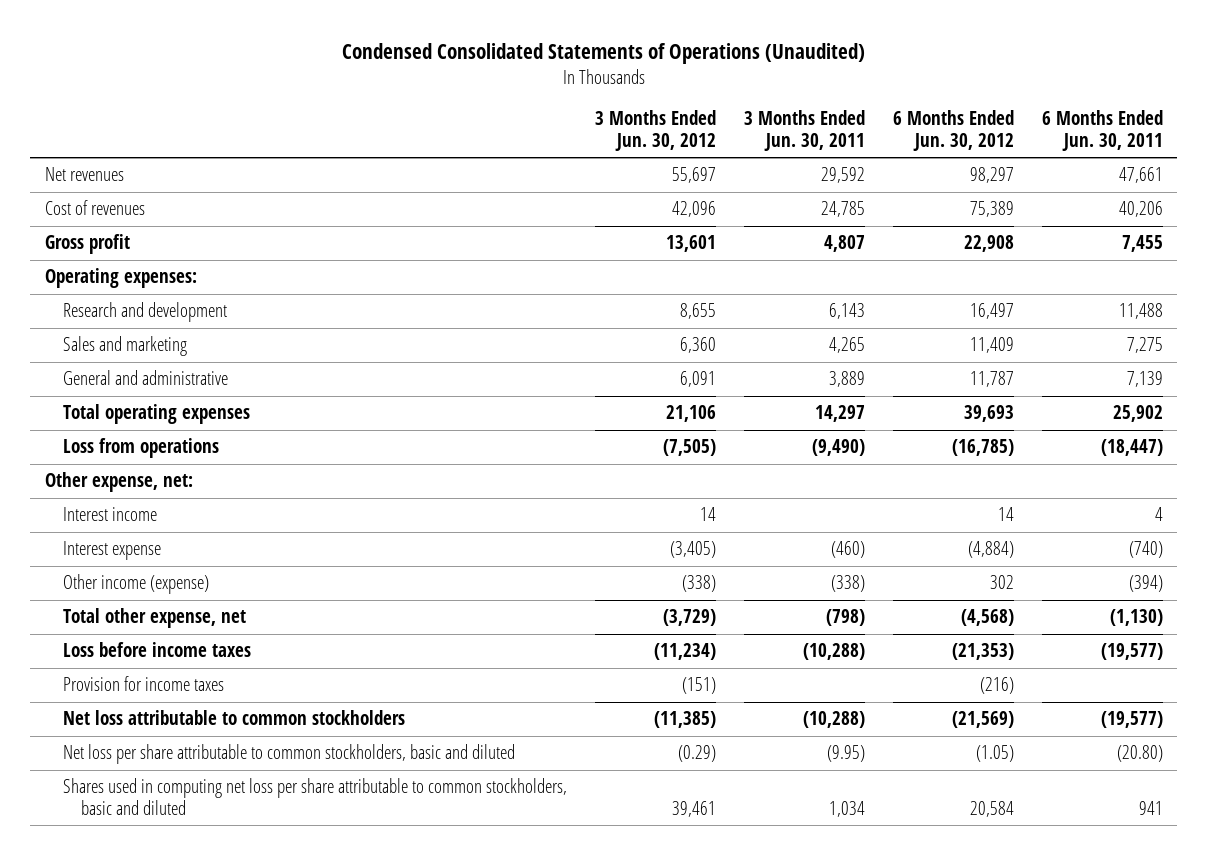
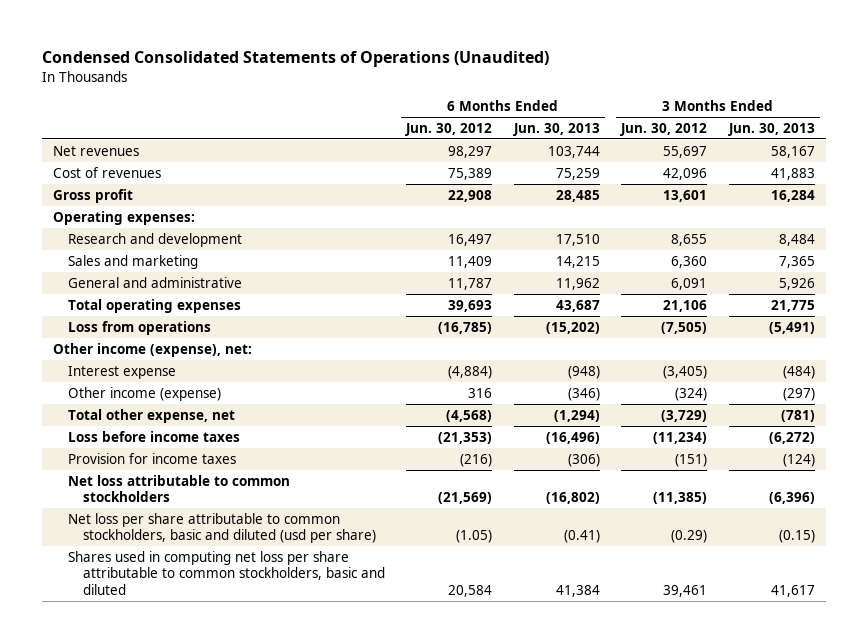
[744,110,866,151] 3 Months Ended Jun. 30, 2011 -> none
[1042,110,1164,151] 6 Months Ended Jun. 30, 2011 -> none
none -> [512,122,600,136] Jun. 30, 2013
none -> [727,122,815,136] Jun. 30, 2013
[62,507,157,522] Interest income -> none
[44,472,193,493] Other expense, net: -> [52,342,252,357] Other income (expense), net:
[681,575,716,593] (338) -> [675,387,708,401] (324)
[990,575,1015,590] 302 -> [468,387,493,398] 316
[62,744,515,765] Net loss per share attributable to common stockholders, basic and diluted -> [67,512,376,544] Net loss per share attributable to common stockholders, basic and diluted (usd per share)

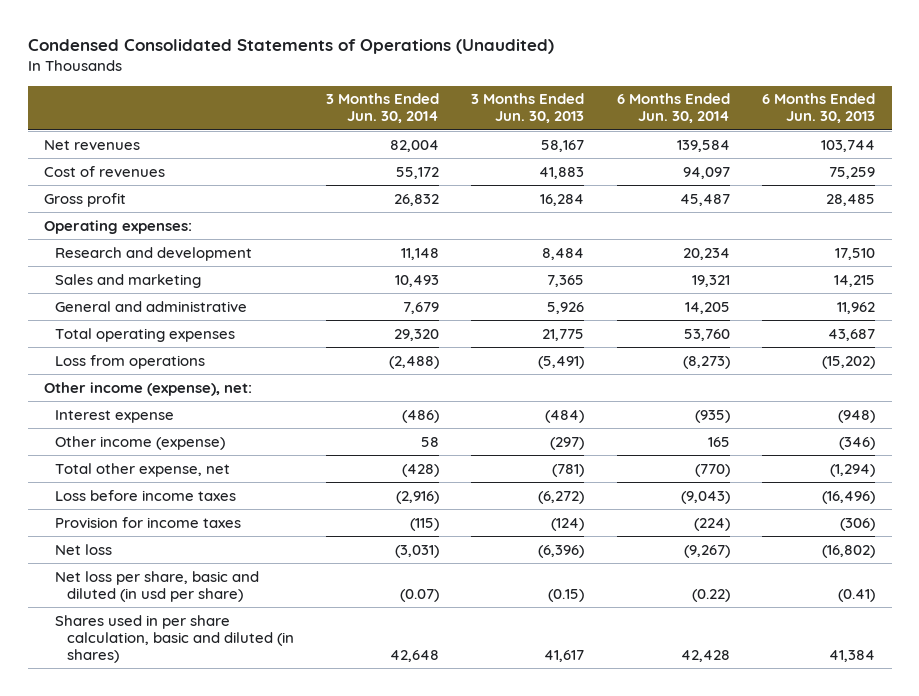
[405,122,493,136] Jun. 30, 2012 -> none
[620,122,708,136] Jun. 30, 2012 -> none
none -> [326,93,440,124] 3 Months Ended Jun. 30, 2014
none -> [616,93,730,124] 6 Months Ended Jun. 30, 2014
[67,474,290,503] Net loss attributable to common stockholders -> [55,543,113,555] Net loss
[67,512,376,544] Net loss per share attributable to common stockholders, basic and diluted (usd per share) -> [55,570,260,602] Net loss per share, basic and diluted (in usd per share)
[67,550,385,596] Shares used in computing net loss per share attributable to common stockholders, basic and diluted -> [55,614,294,663] Shares used in per share calculation, basic and diluted (in shares)

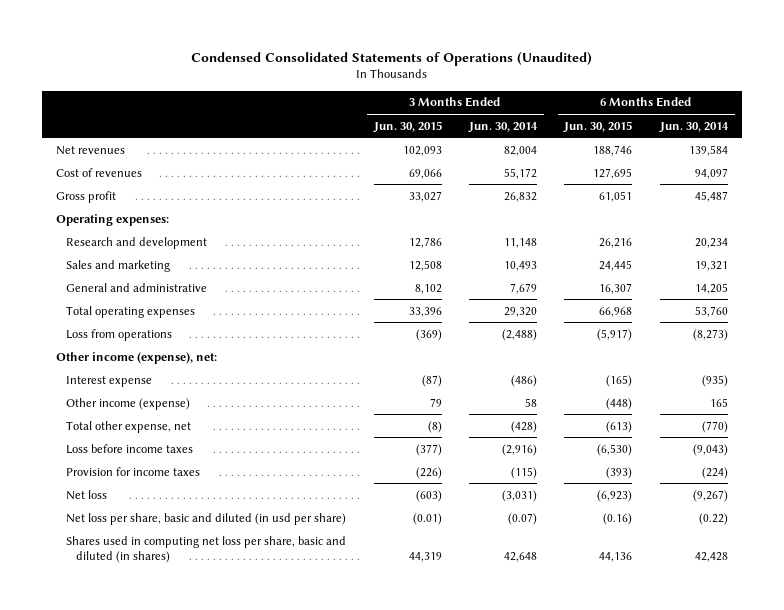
[471,93,585,124] 3 Months Ended Jun. 30, 2013 -> none
[762,93,876,124] 6 Months Ended Jun. 30, 2013 -> none
none -> [372,120,442,133] Jun. 30, 2015
none -> [563,120,633,133] Jun. 30, 2015
[55,614,294,663] Shares used in per share calculation, basic and diluted (in shares) -> [66,535,347,564] Shares used in computing net loss per share, basic and diluted (in shares)

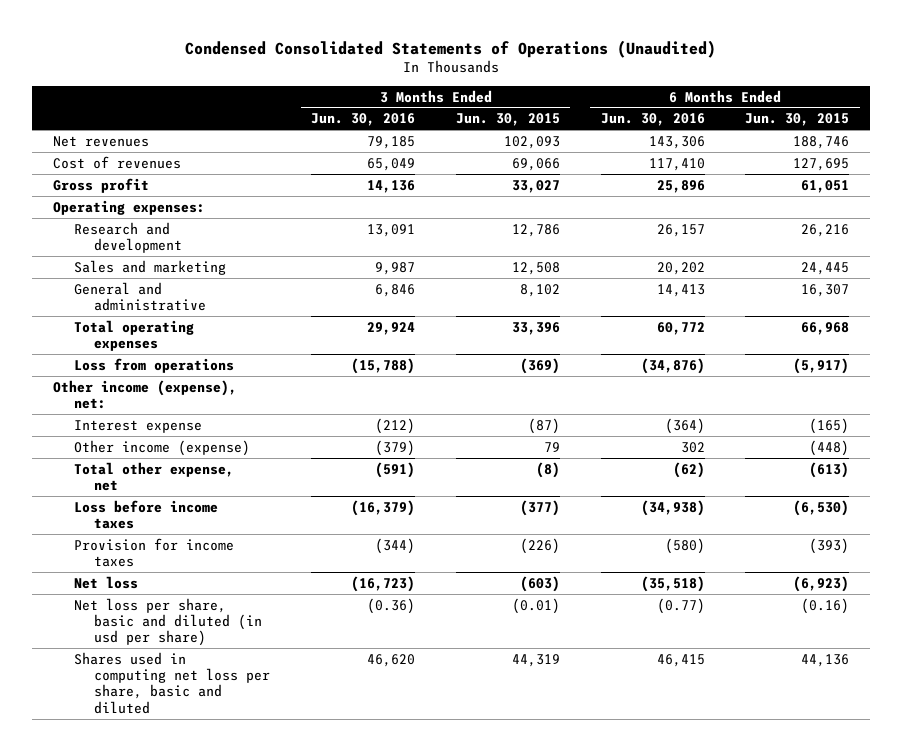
[468,121,539,133] Jun. 30, 2014 -> none
[658,121,729,133] Jun. 30, 2014 -> none
none -> [311,113,416,127] Jun. 30, 2016
none -> [600,113,705,127] Jun. 30, 2016
[66,535,347,564] Shares used in computing net loss per share, basic and diluted (in shares) -> [73,651,271,714] Shares used in computing net loss per share, basic and diluted

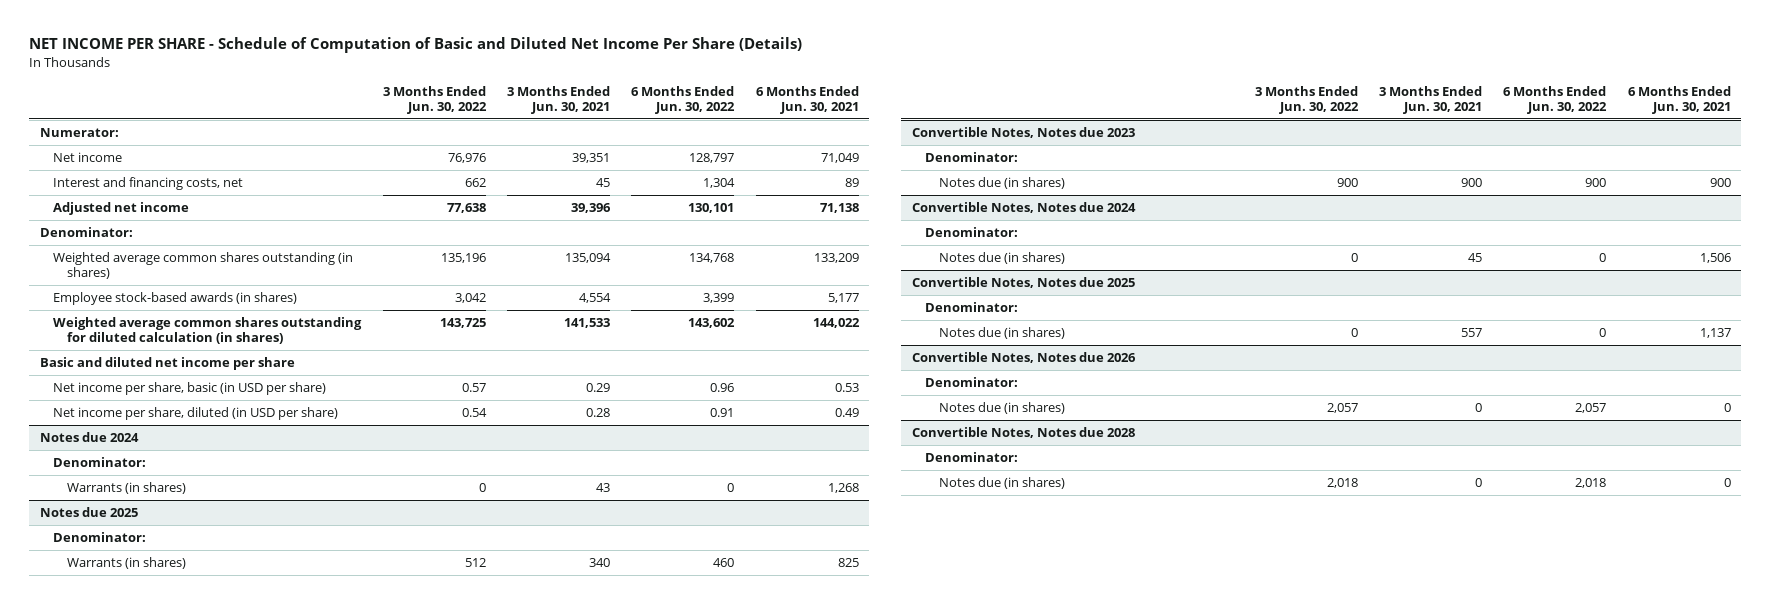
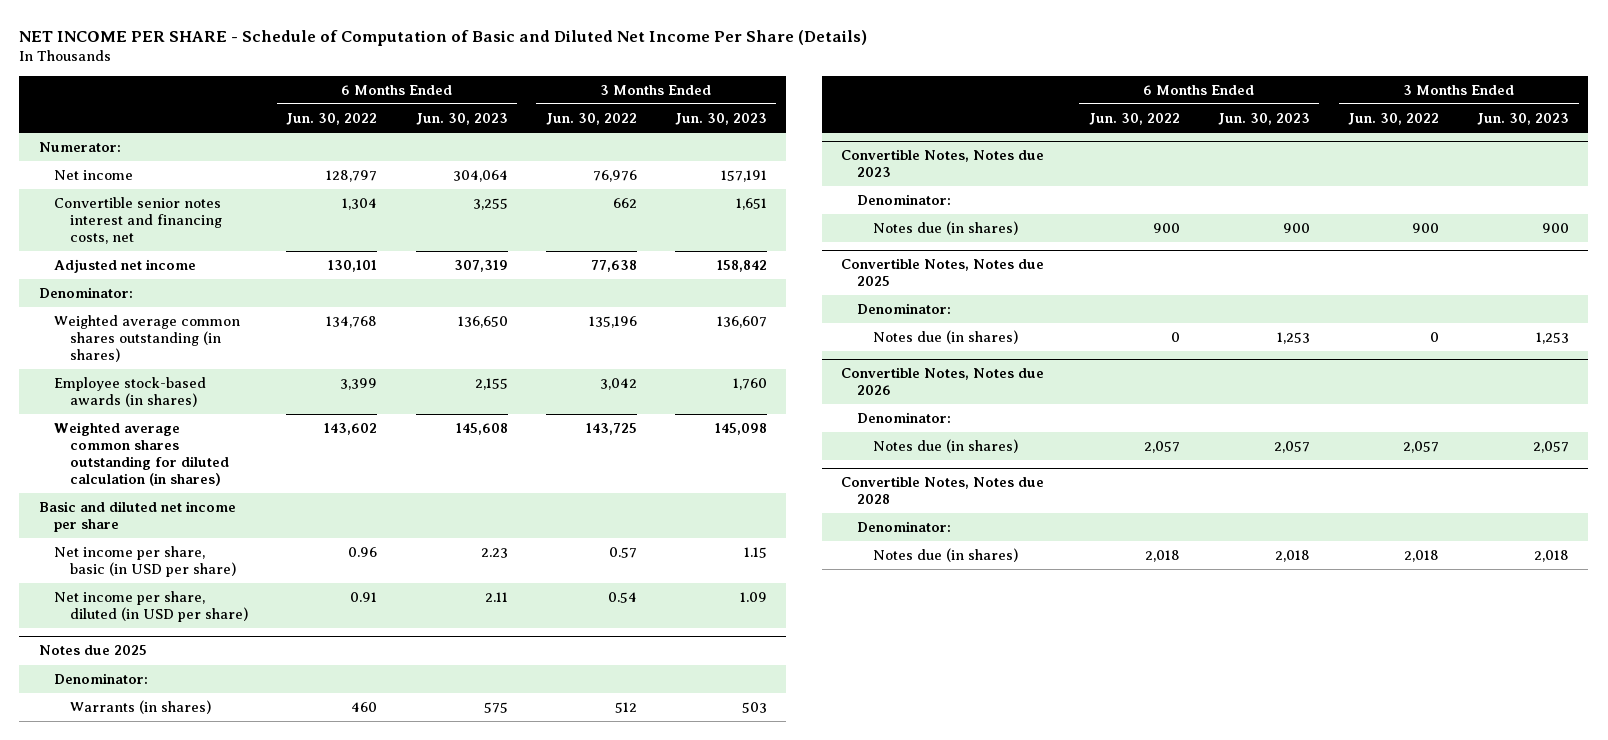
[506,86,610,115] 3 Months Ended Jun. 30, 2021 -> none
[755,86,859,115] 6 Months Ended Jun. 30, 2021 -> none
none -> [415,112,508,125] Jun. 30, 2023
none -> [674,112,767,125] Jun. 30, 2023
[53,176,244,190] Interest and financing costs, net -> [54,197,223,244] Convertible senior notes interest and financing costs, net
[40,431,140,442] Notes due 2024 -> none
[53,456,147,467] Denominator: -> none
[66,481,186,494] Warrants (in shares) -> none
[912,201,1137,213] Convertible Notes, Notes due 2024 -> none
[925,226,1019,237] Denominator: -> none
[938,251,1065,264] Notes due (in shares) -> none

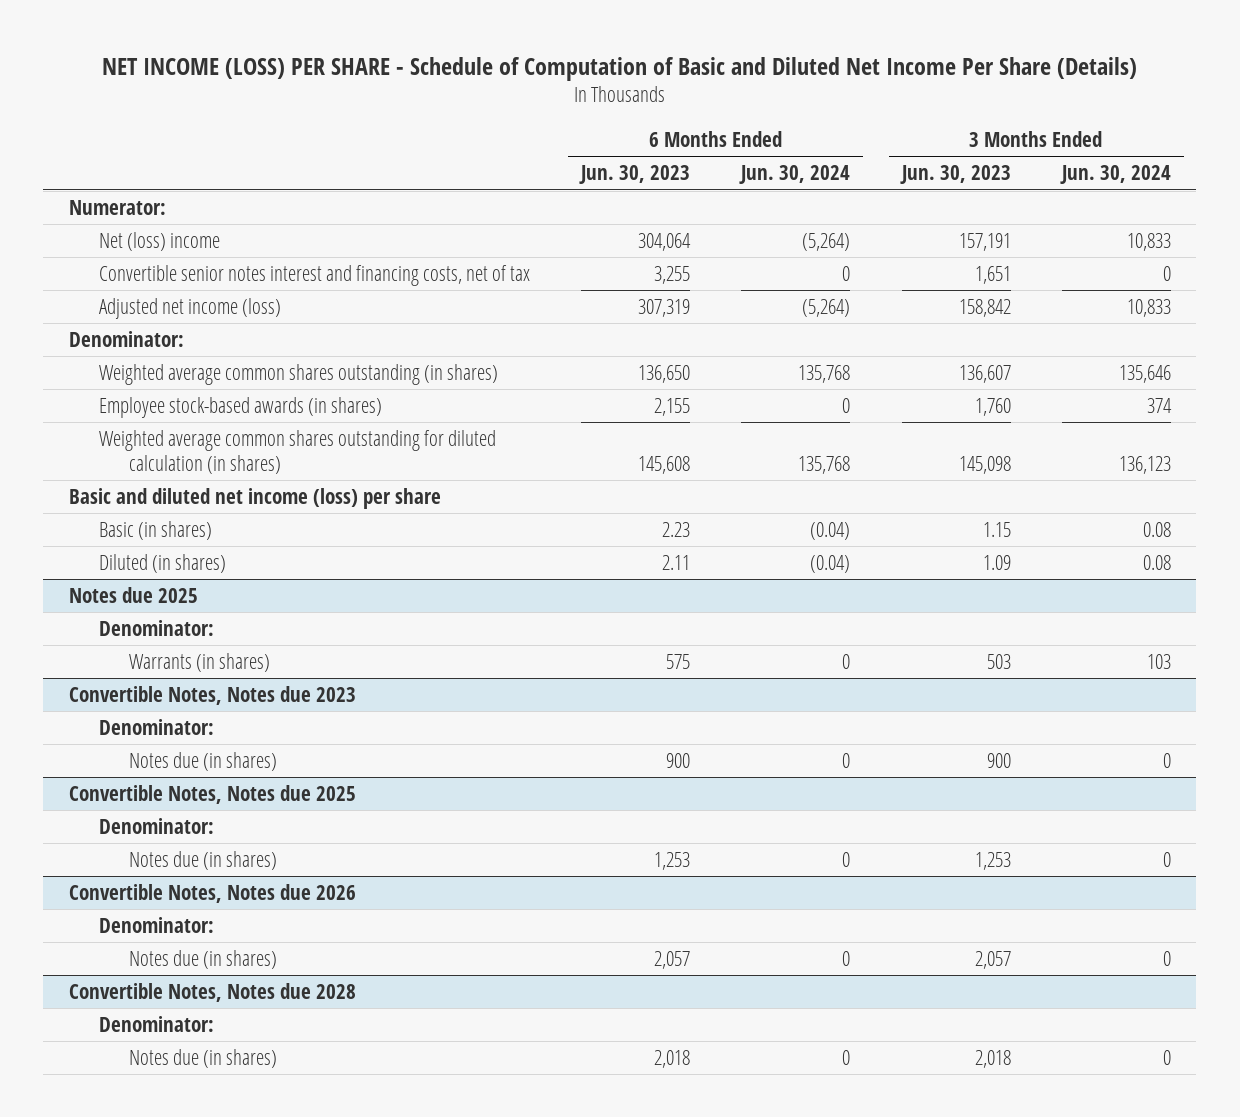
[19,29,868,46] NET INCOME PER SHARE - Schedule of Computation of Basic and Diluted Net Income Per Share (Details) -> [101,56,1137,81] NET INCOME (LOSS) PER SHARE - Schedule of Computation of Basic and Diluted Net Income Per Share (Details)
[286,112,378,125] Jun. 30, 2022 -> none
[545,112,637,125] Jun. 30, 2022 -> none
none -> [739,165,851,185] Jun. 30, 2024
none -> [1059,165,1171,185] Jun. 30, 2024
[54,170,134,181] Net income -> [98,231,220,251] Net (loss) income
[54,197,223,244] Convertible senior notes interest and financing costs, net -> [98,264,530,286] Convertible senior notes interest and financing costs, net of tax
[54,259,197,274] Adjusted net income -> [98,297,281,319] Adjusted net income (loss)
[38,501,236,532] Basic and diluted net income per share -> [68,487,441,509] Basic and diluted net income (loss) per share
[54,546,237,577] Net income per share, basic (in USD per share) -> [98,520,212,540] Basic (in shares)
[54,591,249,622] Net income per share, diluted (in USD per share) -> [98,553,226,573] Diluted (in shares)

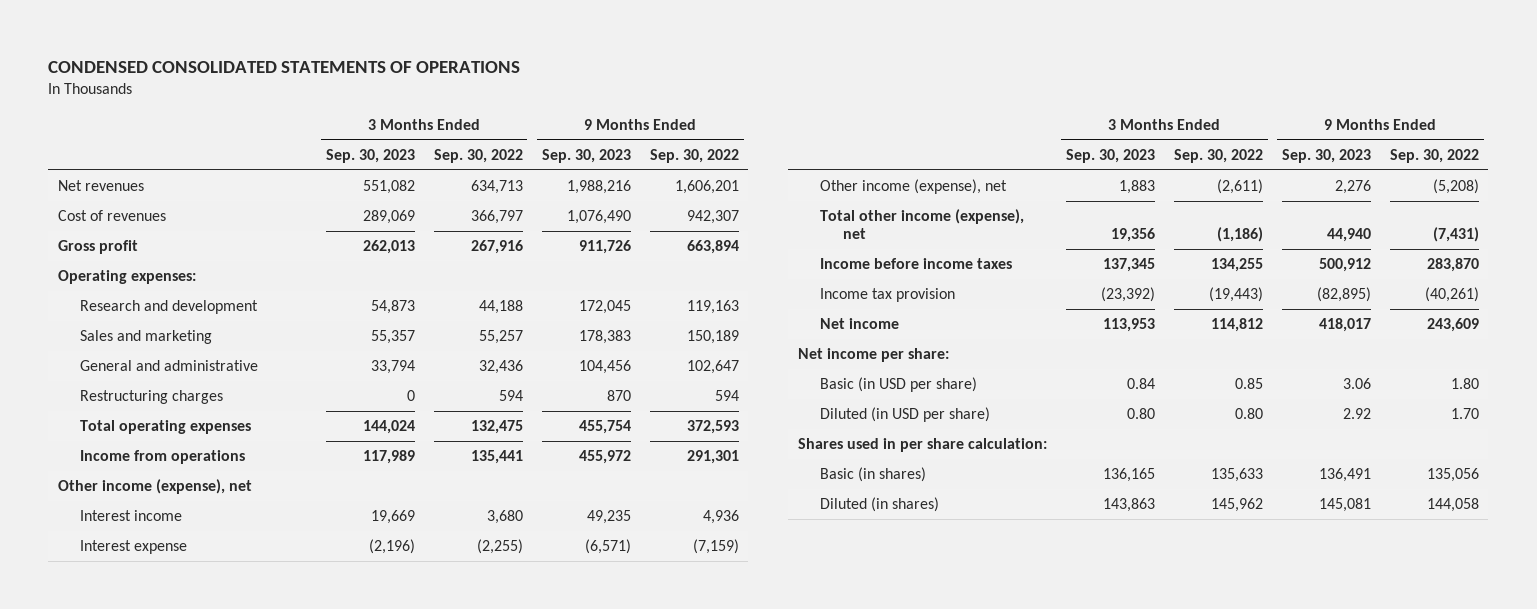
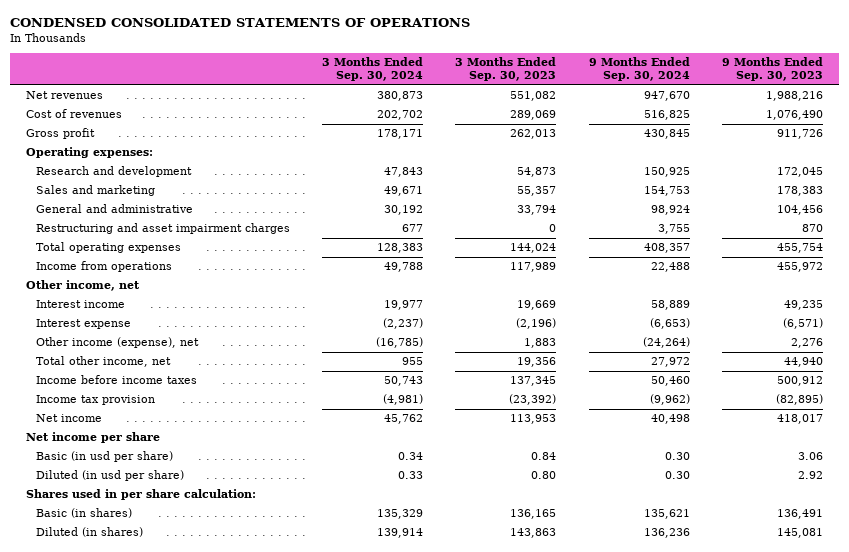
[433,148,523,163] Sep. 30, 2022 -> none
[649,148,739,163] Sep. 30, 2022 -> none
none -> [322,57,424,82] 3 Months Ended Sep. 30, 2024
none -> [588,57,690,82] 9 Months Ended Sep. 30, 2024
[80,390,224,405] Restructuring charges -> none
none -> [35,223,290,235] Restructuring and asset impairment charges
[57,479,252,495] Other income (expense), net -> [25,280,140,292] Other income, net
[820,209,1025,240] Total other income (expense), net -> [35,356,171,368] Total other income, net
[797,348,949,363] Net income per share: -> [25,432,160,444] Net income per share
[820,377,978,393] Basic (in USD per share) -> [35,451,173,463] Basic (in usd per share)
[820,407,991,423] Diluted (in USD per share) -> [35,470,184,482] Diluted (in usd per share)

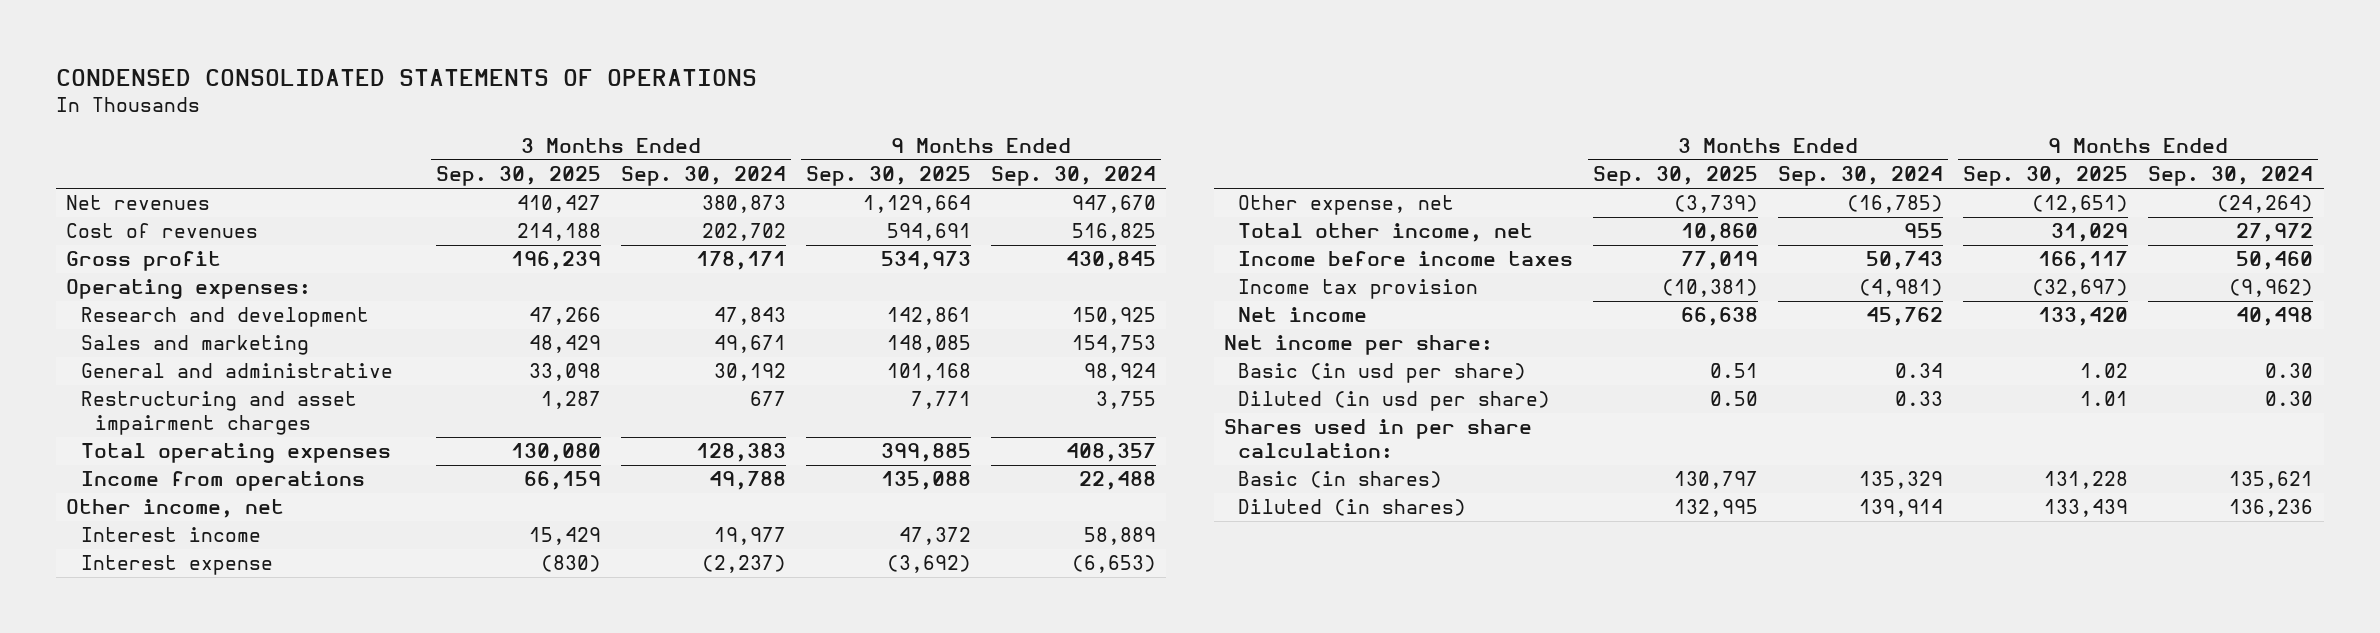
[455,57,557,82] 3 Months Ended Sep. 30, 2023 -> none
[721,57,823,82] 9 Months Ended Sep. 30, 2023 -> none
none -> [435,166,601,187] Sep. 30, 2025
none -> [805,166,971,187] Sep. 30, 2025
[35,337,199,349] Other income (expense), net -> [1238,195,1455,216] Other expense, net
[25,432,160,444] Net income per share -> [1223,335,1493,356] Net income per share:

